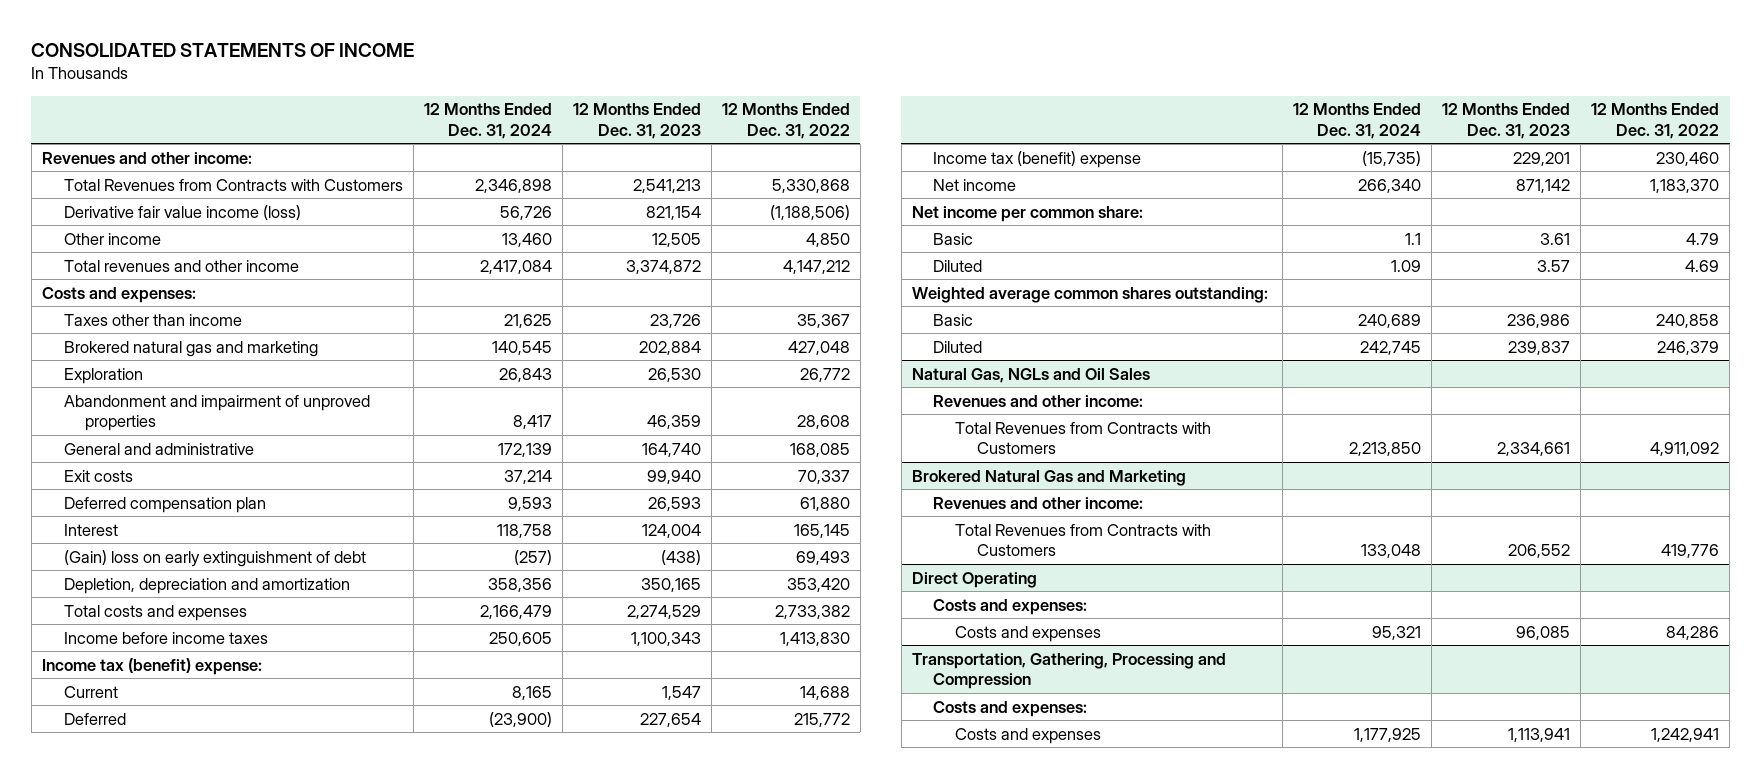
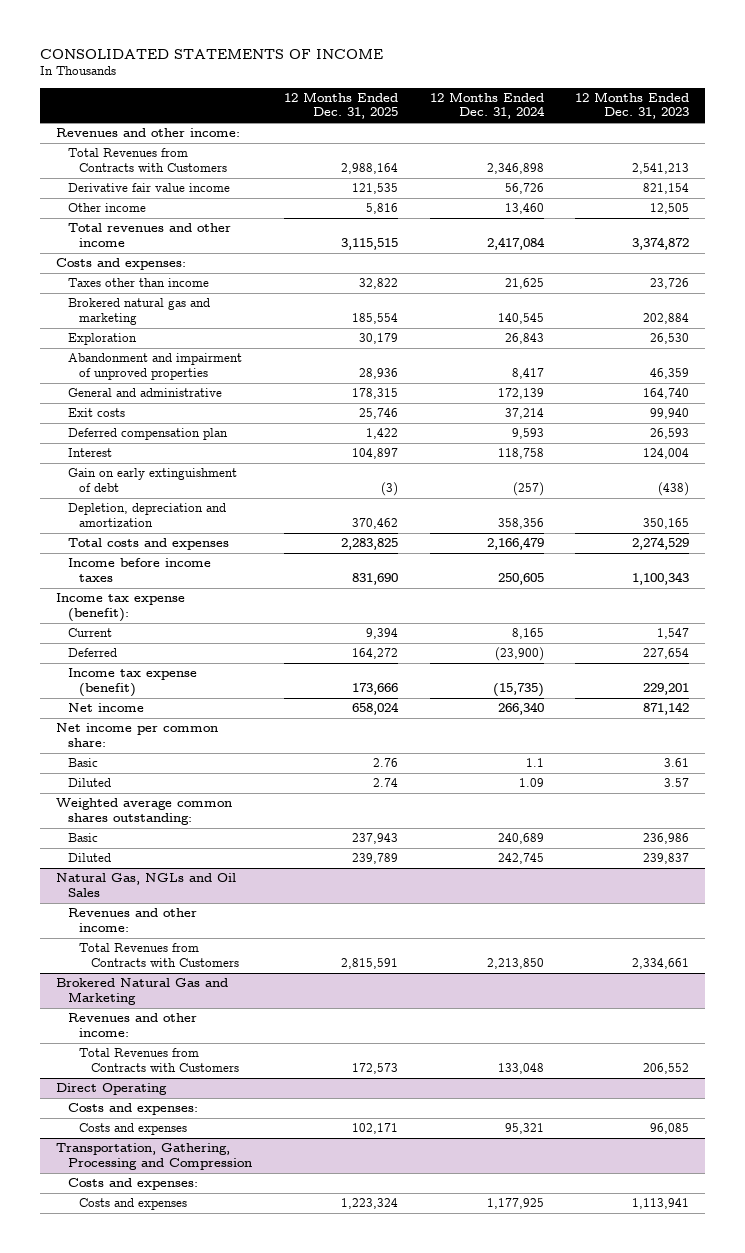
[721,103,850,139] 12 Months Ended Dec. 31, 2022 -> none
none -> [283,92,398,120] 12 Months Ended Dec. 31, 2025
[63,204,301,220] Derivative fair value income (loss) -> [67,183,230,193] Derivative fair value income
[63,549,366,567] (Gain) loss on early extinguishment of debt -> [67,468,237,492] Gain on early extinguishment of debt
[41,657,262,675] Income tax (benefit) expense: -> [55,593,185,622] Income tax expense (benefit):
[933,150,1142,168] Income tax (benefit) expense -> [67,668,197,697] Income tax expense (benefit)

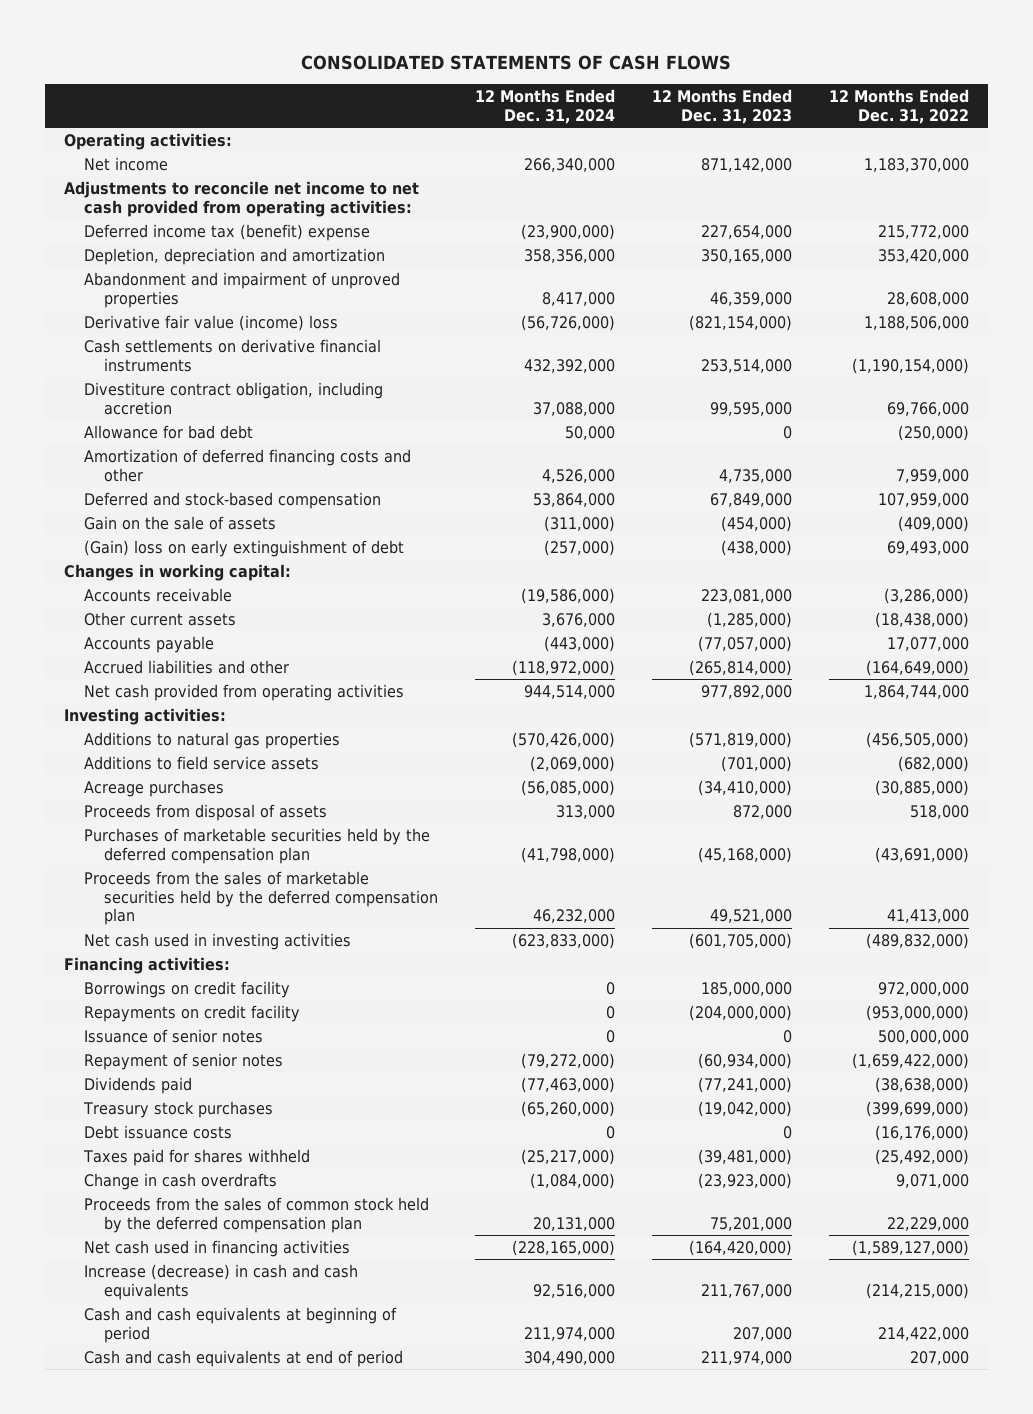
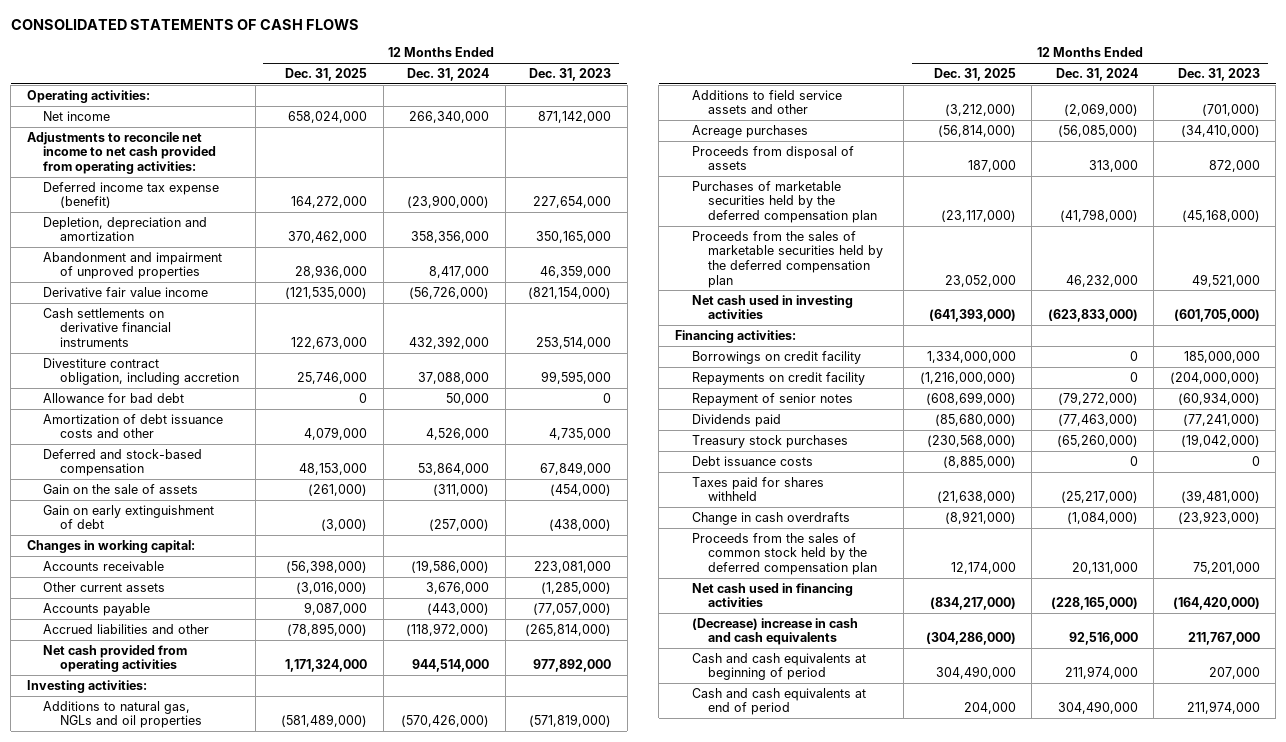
[829,88,970,124] 12 Months Ended Dec. 31, 2022 -> none
none -> [285,68,368,82] Dec. 31, 2025
[83,223,370,241] Deferred income tax (benefit) expense -> [43,181,220,209] Deferred income tax expense (benefit)
[83,314,338,331] Derivative fair value (income) loss -> [43,286,209,297] Derivative fair value income
[83,448,411,482] Amortization of deferred financing costs and other -> [43,413,224,439] Amortization of debt issuance costs and other
[83,539,404,557] (Gain) loss on early extinguishment of debt -> [43,504,215,530] Gain on early extinguishment of debt
[83,731,340,749] Additions to natural gas properties -> [43,700,203,729] Additions to natural gas, NGLs and oil properties
[83,755,319,770] Additions to field service assets -> [691,89,842,115] Additions to field service assets and other
[83,1028,263,1043] Issuance of senior notes -> none
[83,1263,358,1300] Increase (decrease) in cash and cash equivalents -> [691,617,858,646] (Decrease) increase in cash and cash equivalents

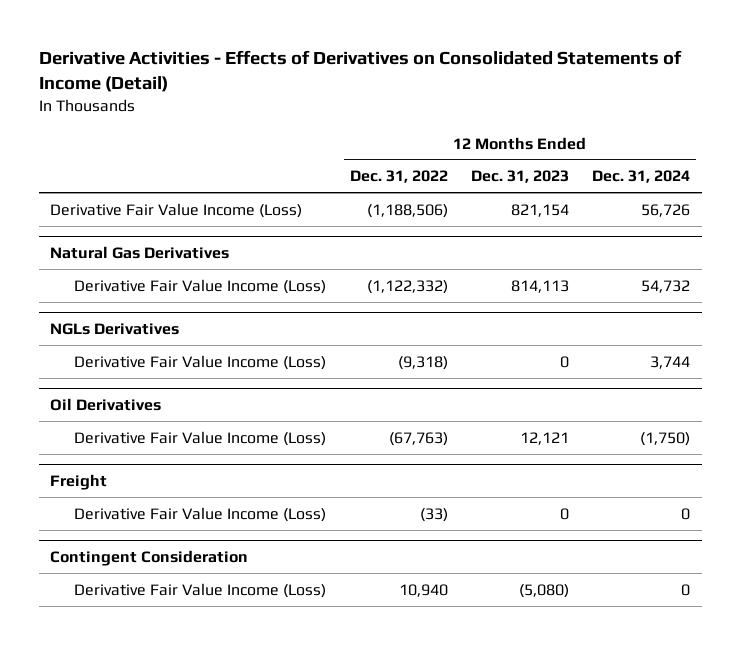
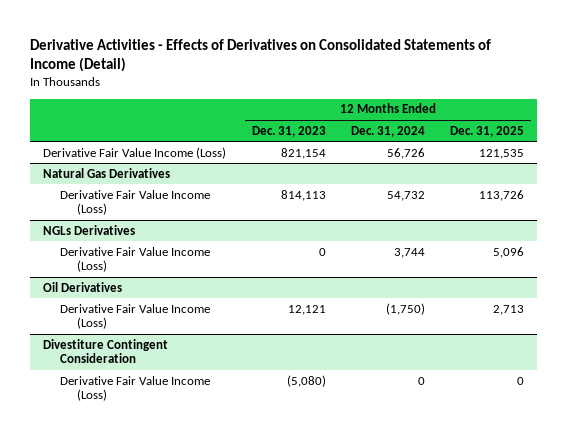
[349,170,448,184] Dec. 31, 2022 -> none
none -> [450,125,525,137] Dec. 31, 2025
[50,473,108,490] Freight -> none
[74,506,327,522] Derivative Fair Value Income (Loss) -> none
[50,549,249,566] Contingent Consideration -> [43,338,169,364] Divestiture Contingent Consideration

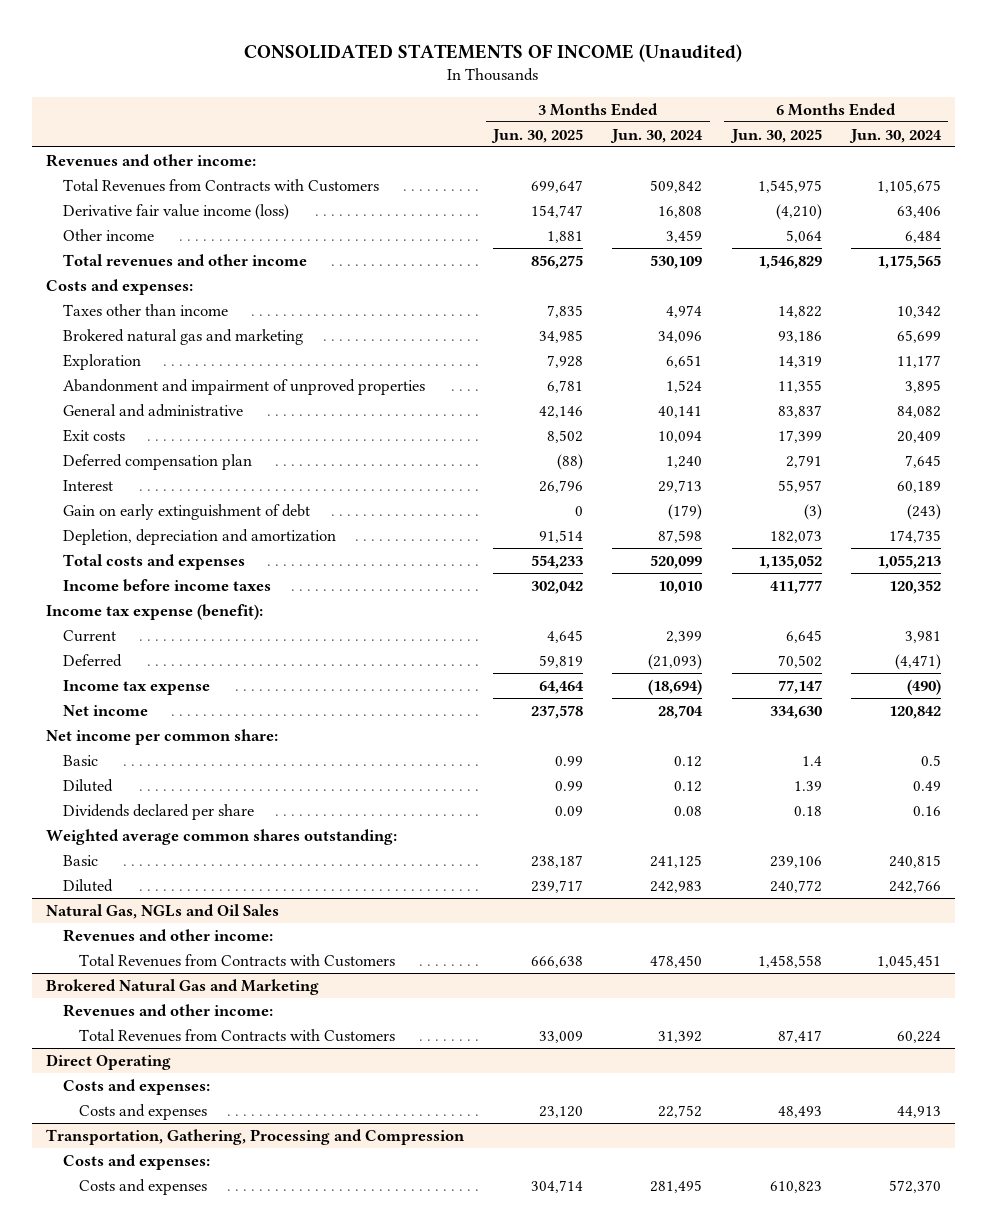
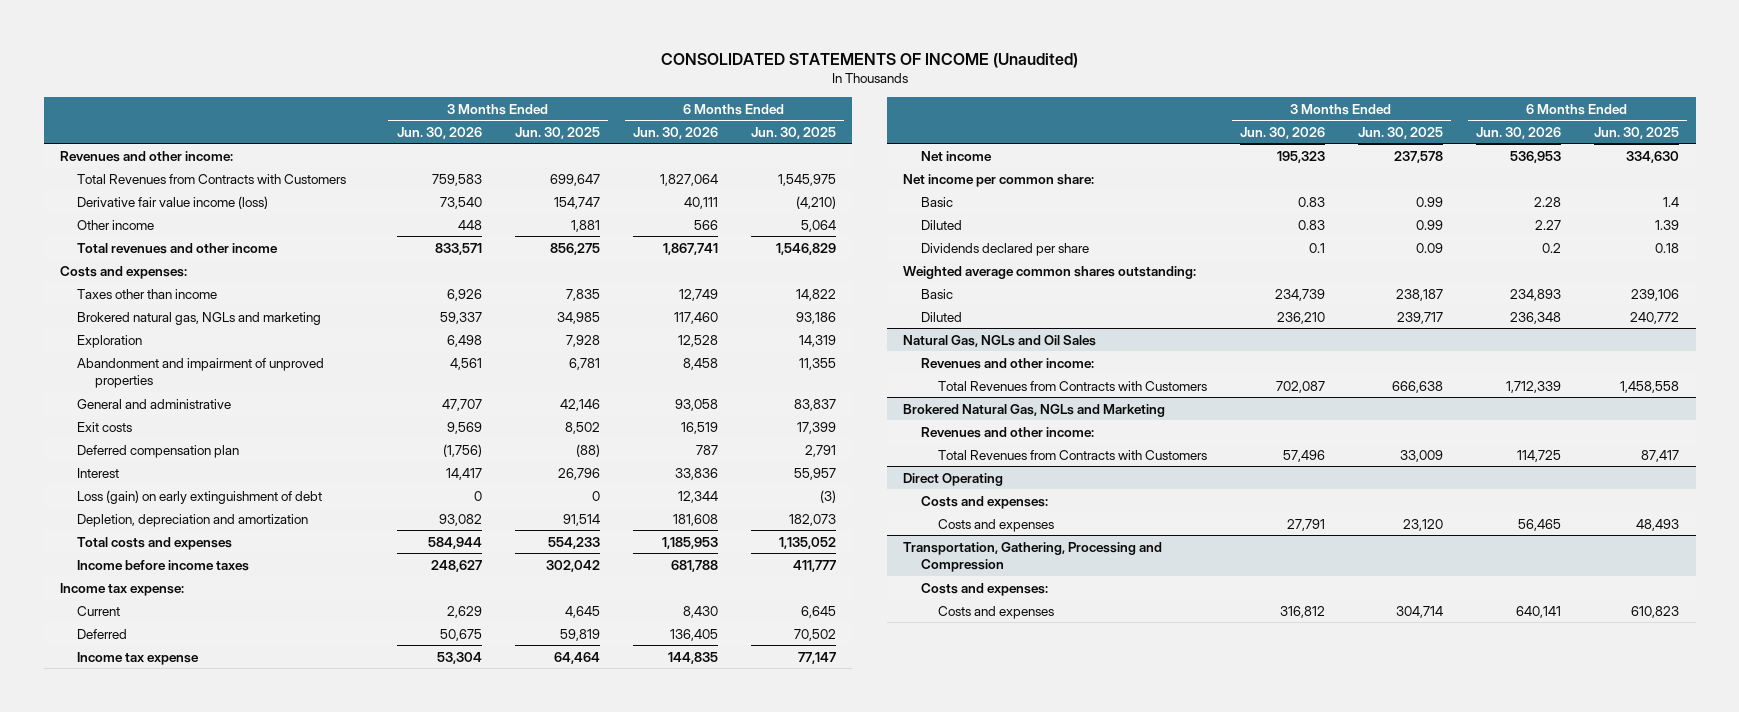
[610,128,704,143] Jun. 30, 2024 -> none
[848,128,942,143] Jun. 30, 2024 -> none
none -> [396,126,482,139] Jun. 30, 2026
none -> [632,126,718,139] Jun. 30, 2026
[62,328,303,345] Brokered natural gas and marketing -> [77,311,322,325] Brokered natural gas, NGLs and marketing
[62,503,310,520] Gain on early extinguishment of debt -> [77,489,323,504] Loss (gain) on early extinguishment of debt
[46,603,264,620] Income tax expense (benefit): -> [60,582,185,596] Income tax expense:
[46,978,320,995] Brokered Natural Gas and Marketing -> [903,403,1166,417] Brokered Natural Gas, NGLs and Marketing

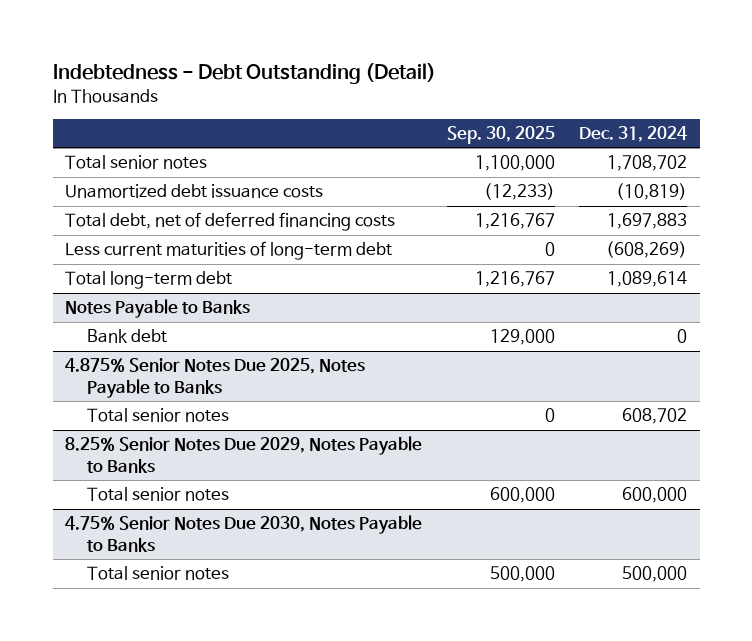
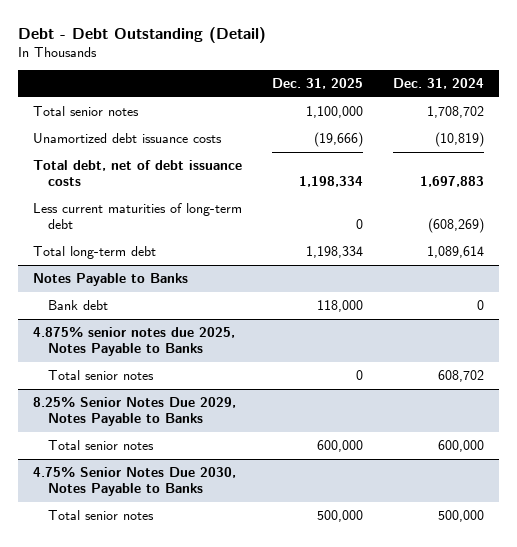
[52,62,436,84] Indebtedness - Debt Outstanding (Detail) -> [17,26,266,43] Debt - Debt Outstanding (Detail)
[446,125,555,144] Sep. 30, 2025 -> none
none -> [271,78,363,90] Dec. 31, 2025
[64,212,395,232] Total debt, net of deferred financing costs -> [32,159,242,187] Total debt, net of debt issuance costs
[64,358,365,399] 4.875% Senior Notes Due 2025, Notes Payable to Banks -> [32,325,235,357] 4.875% senior notes due 2025, Notes Payable to Banks

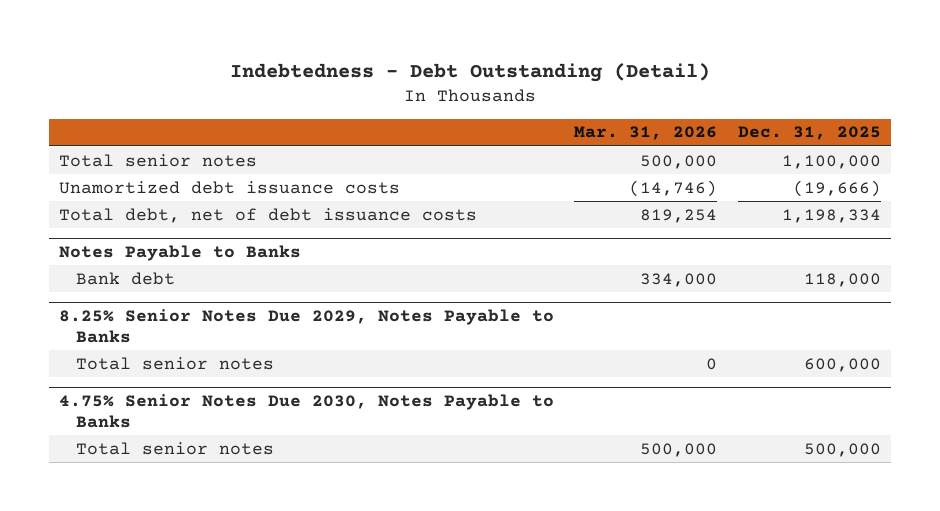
[17,26,266,43] Debt - Debt Outstanding (Detail) -> [229,62,710,82] Indebtedness - Debt Outstanding (Detail)
[392,78,484,90] Dec. 31, 2024 -> none
none -> [574,126,718,141] Mar. 31, 2026
[32,202,242,230] Less current maturities of long-term debt -> none
[32,245,156,259] Total long-term debt -> none
[32,325,235,357] 4.875% senior notes due 2025, Notes Payable to Banks -> none
[48,369,155,380] Total senior notes -> none

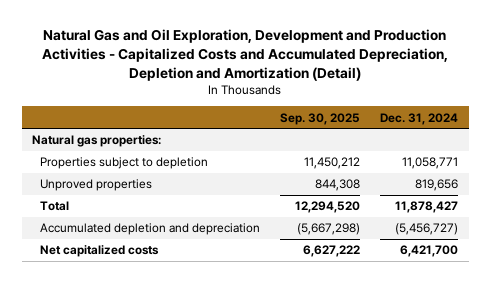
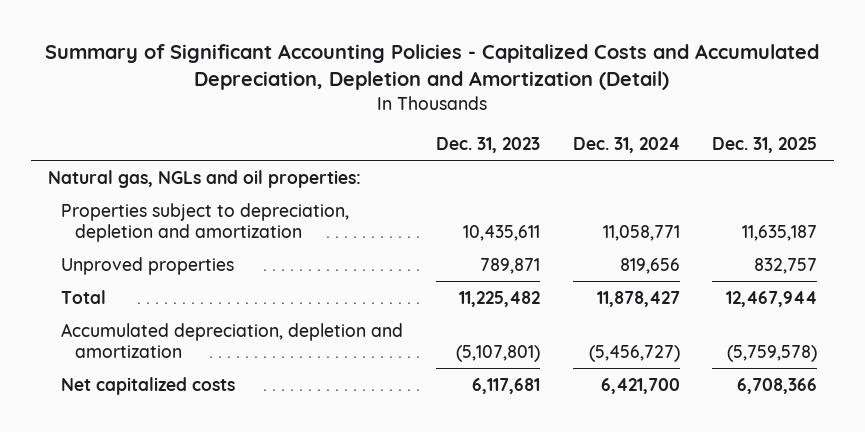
[42,29,449,81] Natural Gas and Oil Exploration, Development and Production Activities - Capitalized Costs and Accumulated Depreciation, Depletion and Amortization (Detail) -> [45,43,820,90] Summary of Significant Accounting Policies - Capitalized Costs and Accumulated Depreciation, Depletion and Amortization (Detail)
[280,112,361,125] Sep. 30, 2025 -> none
none -> [435,136,540,153] Dec. 31, 2023
none -> [712,136,818,153] Dec. 31, 2025
[31,135,161,148] Natural gas properties: -> [47,169,361,188] Natural gas, NGLs and oil properties:
[40,157,209,170] Properties subject to depletion -> [61,202,350,242] Properties subject to depreciation, depletion and amortization
[40,223,261,236] Accumulated depletion and depreciation -> [61,322,404,358] Accumulated depreciation, depletion and amortization

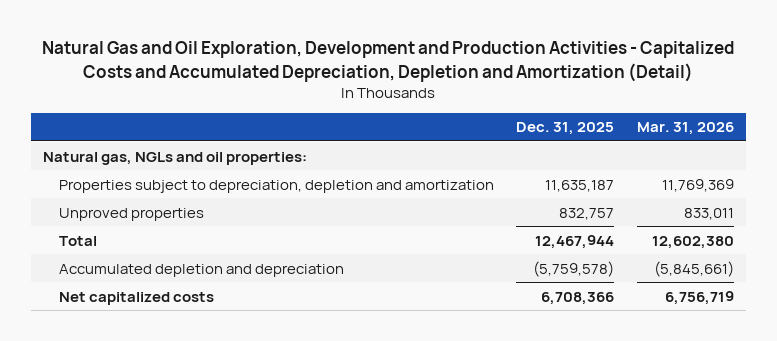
[45,43,820,90] Summary of Significant Accounting Policies - Capitalized Costs and Accumulated Depreciation, Depletion and Amortization (Detail) -> [42,41,735,82] Natural Gas and Oil Exploration, Development and Production Activities - Capitalized Costs and Accumulated Depreciation, Depletion and Amortization (Detail)
[435,136,540,153] Dec. 31, 2023 -> none
[572,136,680,153] Dec. 31, 2024 -> none
none -> [637,122,735,136] Mar. 31, 2026
[61,322,404,358] Accumulated depreciation, depletion and amortization -> [58,263,344,277] Accumulated depletion and depreciation

